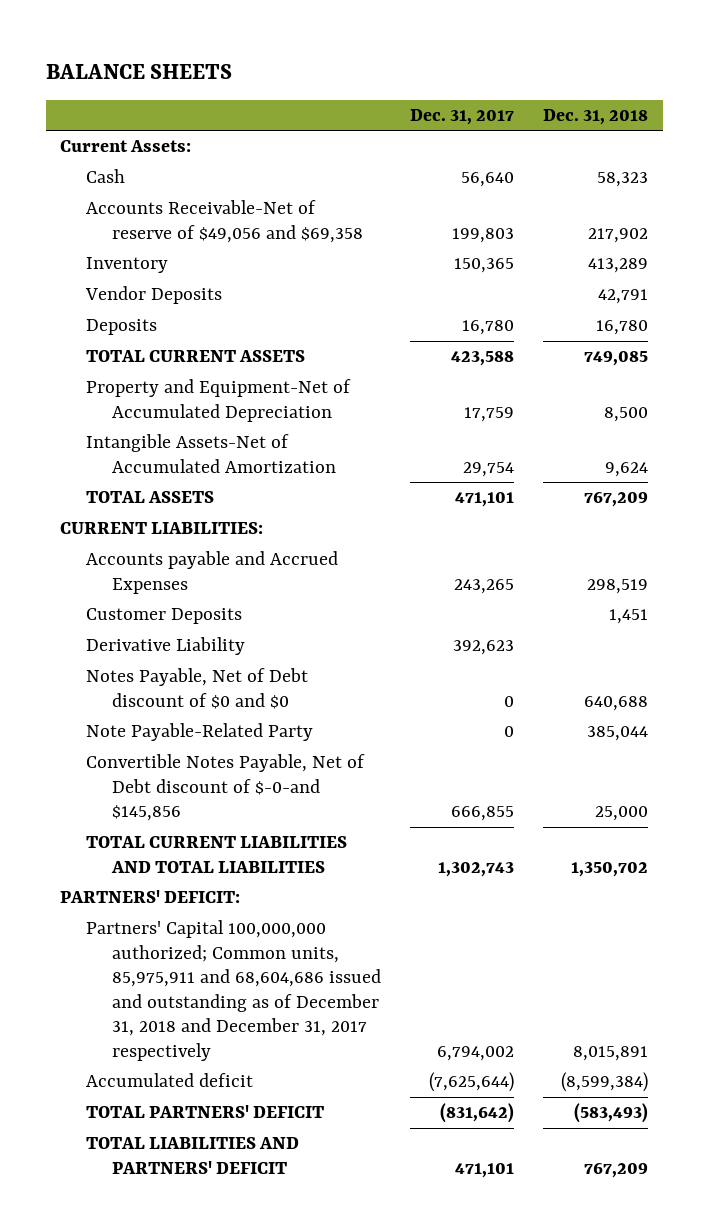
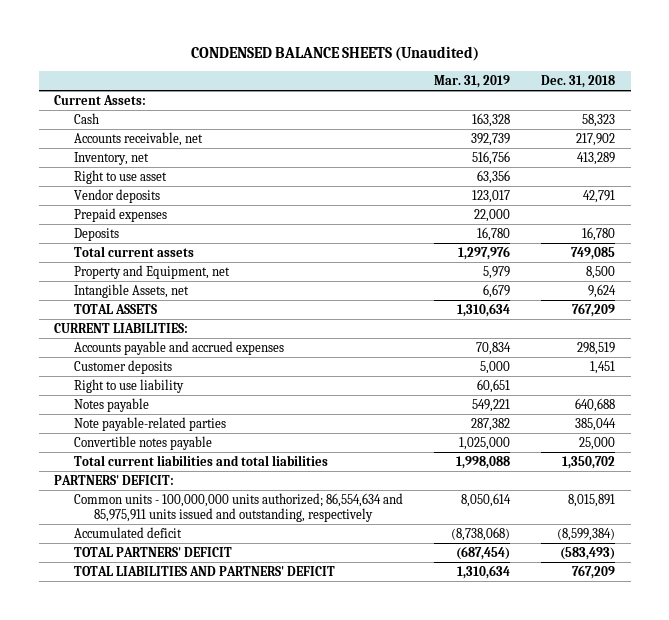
[45,63,232,79] BALANCE SHEETS -> [190,46,479,62] CONDENSED BALANCE SHEETS (Unaudited)
[409,109,514,126] Dec. 31, 2017 -> none
none -> [434,74,511,88] Mar. 31, 2019
[86,200,363,243] Accounts Receivable-Net of reserve of $49,056 and $69,358 -> [74,131,204,146] Accounts receivable, net
[86,257,169,274] Inventory -> [74,151,150,165] Inventory, net
none -> [74,169,168,184] Right to use asset
[85,286,223,305] Vendor Deposits -> [74,188,161,203] Vendor deposits
none -> [74,207,168,222] Prepaid expenses
[86,350,306,363] TOTAL CURRENT ASSETS -> [74,245,195,257] Total current assets
[86,379,352,422] Property and Equipment-Net of Accumulated Depreciation -> [74,264,231,279] Property and Equipment, net
[86,434,336,473] Intangible Assets-Net of Accumulated Amortization -> [74,283,190,298] Intangible Assets, net
[86,637,246,656] Derivative Liability -> none
[86,551,339,594] Accounts payable and Accrued Expenses -> [74,340,285,355] Accounts payable and accrued expenses
[86,608,243,625] Customer Deposits -> [74,359,173,374] Customer deposits
none -> [74,378,185,393] Right to use liability
[86,668,309,709] Notes Payable, Net of Debt discount of $0 and $0 -> [74,397,150,412] Notes payable
[86,723,314,742] Note Payable-Related Party -> [74,416,227,431] Note payable-related parties
[86,754,366,822] Convertible Notes Payable, Net of Debt discount of $-0-and $145,856 -> [74,435,213,450] Convertible notes payable
[86,836,348,873] TOTAL CURRENT LIABILITIES AND TOTAL LIABILITIES -> [74,454,329,466] Total current liabilities and total liabilities
[86,920,381,1061] Partners' Capital 100,000,000 authorized; Common units, 85,975,911 and 68,604,686 issued and outstanding as of December 31, 2018 and December 31, 2017 respectively -> [74,492,404,522] Common units - 100,000,000 units authorized; 86,554,634 and 85,975,911 units issued and outstanding, respectively

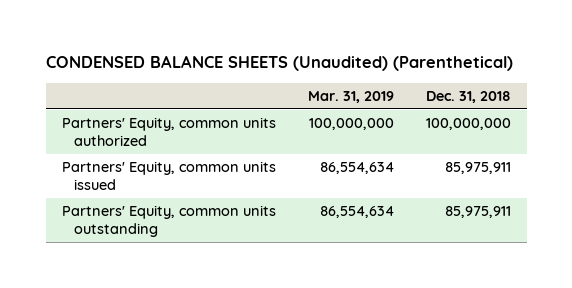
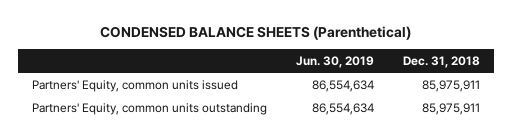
[45,55,513,72] CONDENSED BALANCE SHEETS (Unaudited) (Parenthetical) -> [99,25,411,40] CONDENSED BALANCE SHEETS (Parenthetical)
[307,90,394,103] Mar. 31, 2019 -> none
none -> [295,55,374,68] Jun. 30, 2019
[61,117,276,146] Partners' Equity, common units authorized -> none

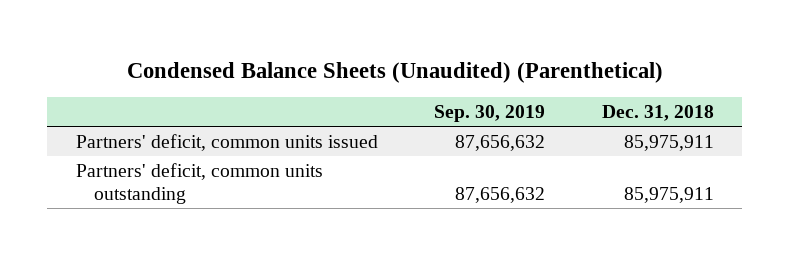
[99,25,411,40] CONDENSED BALANCE SHEETS (Parenthetical) -> [126,61,663,83] Condensed Balance Sheets (Unaudited) (Parenthetical)
[295,55,374,68] Jun. 30, 2019 -> none
none -> [434,105,546,123] Sep. 30, 2019
[32,79,239,92] Partners' Equity, common units issued -> [75,133,378,151] Partners' deficit, common units issued
[32,102,268,115] Partners' Equity, common units outstanding -> [75,162,323,204] Partners' deficit, common units outstanding

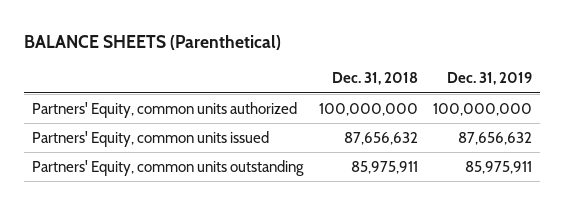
[126,61,663,83] Condensed Balance Sheets (Unaudited) (Parenthetical) -> [24,34,282,50] BALANCE SHEETS (Parenthetical)
[434,105,546,123] Sep. 30, 2019 -> none
none -> [447,72,533,86] Dec. 31, 2019
none -> [32,102,298,119] Partners' Equity, common units authorized
[75,133,378,151] Partners' deficit, common units issued -> [32,131,270,148] Partners' Equity, common units issued
[624,134,715,151] 85,975,911 -> [343,132,418,146] 87,656,632
[75,162,323,204] Partners' deficit, common units outstanding -> [32,160,305,177] Partners' Equity, common units outstanding

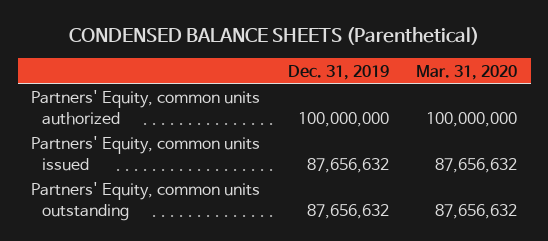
[24,34,282,50] BALANCE SHEETS (Parenthetical) -> [69,27,480,46] CONDENSED BALANCE SHEETS (Parenthetical)
[331,72,418,86] Dec. 31, 2018 -> none
none -> [415,64,517,80] Mar. 31, 2020
[465,161,533,175] 85,975,911 -> [306,204,389,220] 87,656,632

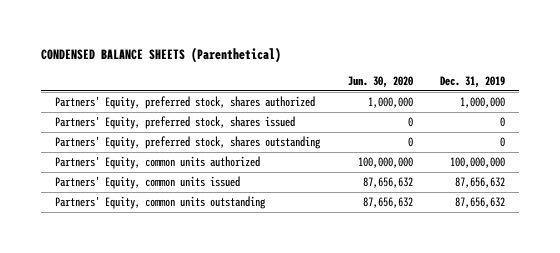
[415,64,517,80] Mar. 31, 2020 -> none
none -> [347,75,413,88] Jun. 30, 2020
none -> [54,95,315,109] Partners' Equity, preferred stock, shares authorized
none -> [54,115,295,129] Partners' Equity, preferred stock, shares issued
none -> [54,135,321,149] Partners' Equity, preferred stock, shares outstanding

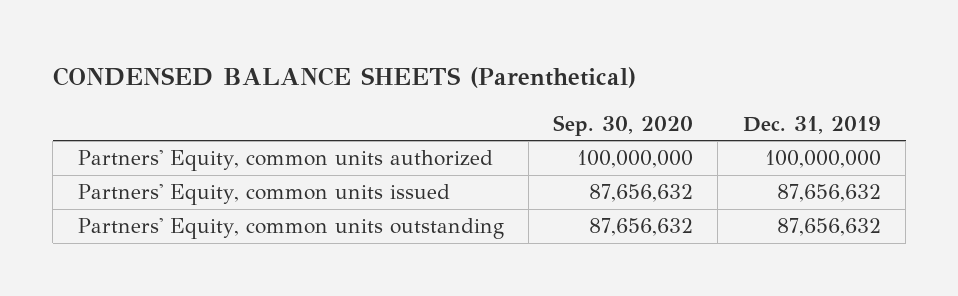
[347,75,413,88] Jun. 30, 2020 -> none
none -> [553,114,694,136] Sep. 30, 2020
[54,95,315,109] Partners' Equity, preferred stock, shares authorized -> none
[54,115,295,129] Partners' Equity, preferred stock, shares issued -> none
[54,135,321,149] Partners' Equity, preferred stock, shares outstanding -> none

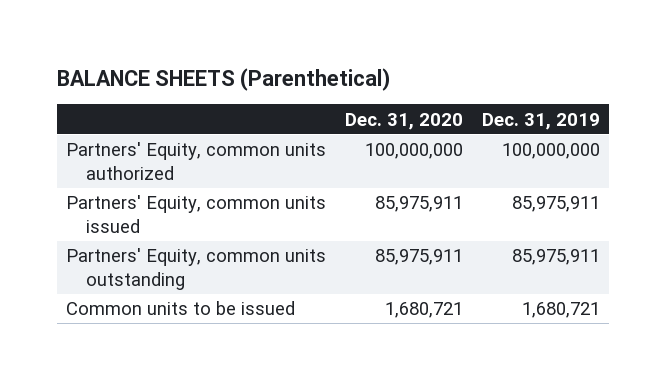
[52,67,636,89] CONDENSED BALANCE SHEETS (Parenthetical) -> [57,67,391,91] BALANCE SHEETS (Parenthetical)
[553,114,694,136] Sep. 30, 2020 -> none
none -> [345,112,464,130] Dec. 31, 2020
[776,184,881,203] 87,656,632 -> [512,196,601,213] 85,975,911
[776,218,881,237] 87,656,632 -> [512,249,601,266] 85,975,911
none -> [66,301,296,316] Common units to be issued

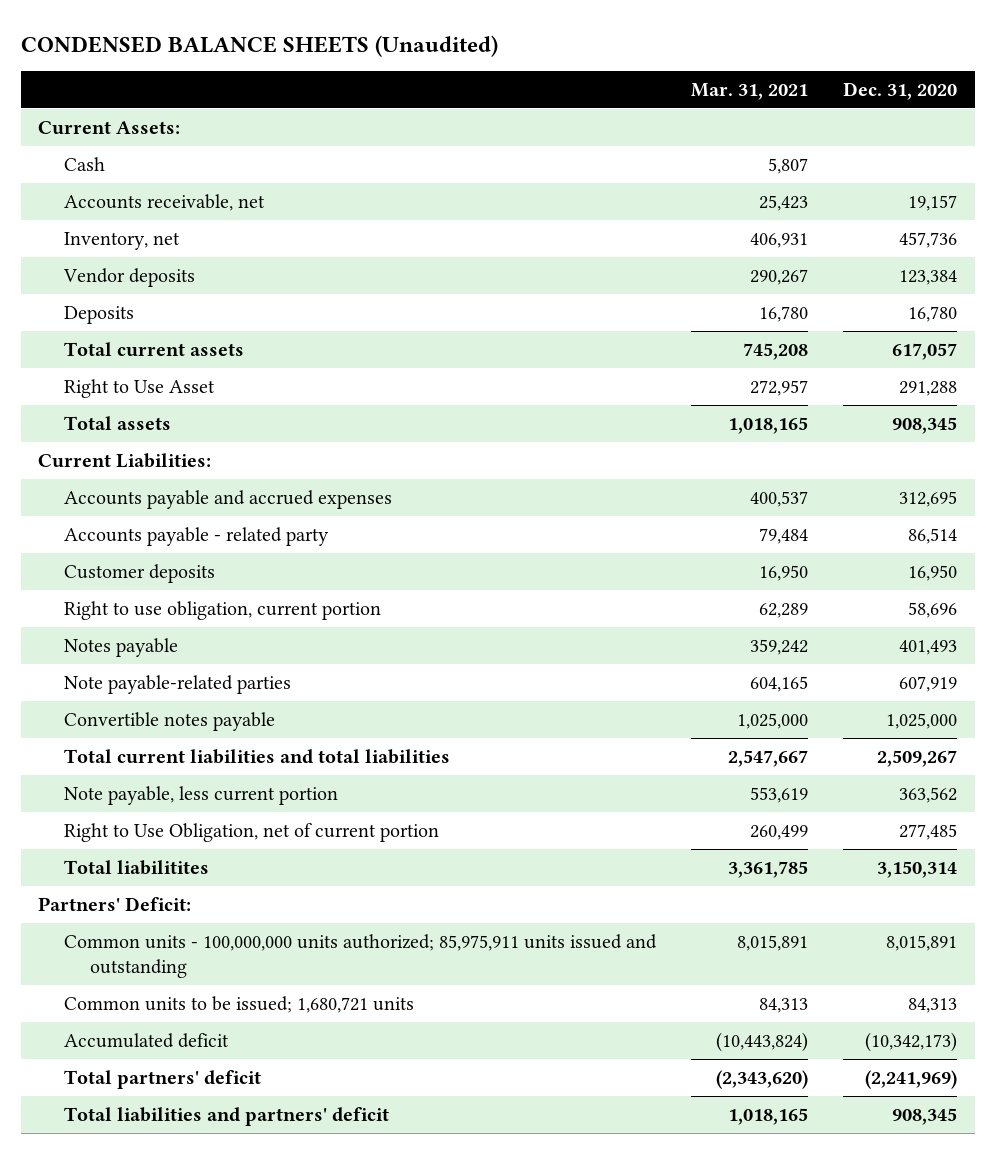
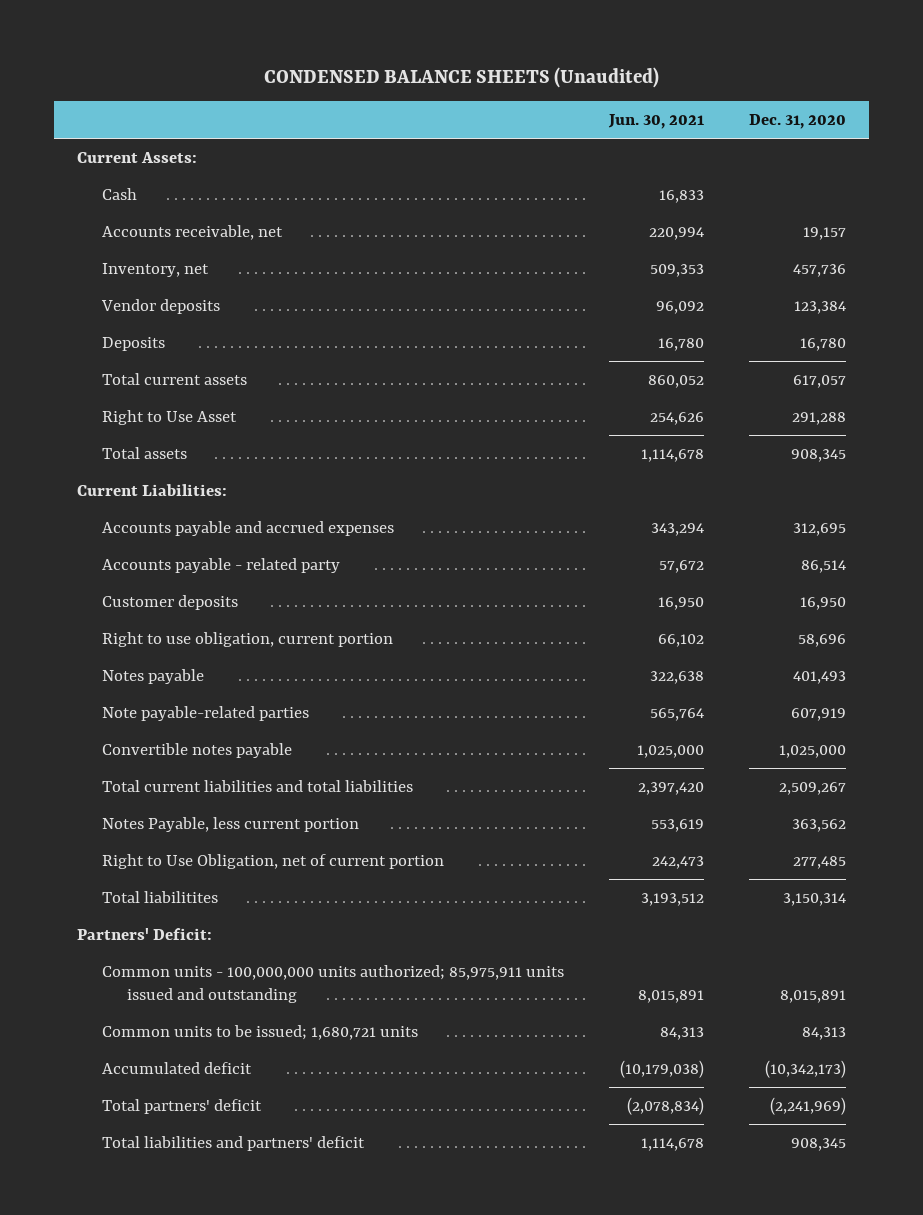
[691,82,809,100] Mar. 31, 2021 -> none
none -> [608,114,705,130] Jun. 30, 2021
[63,785,338,805] Note payable, less current portion -> [101,816,359,832] Notes Payable, less current portion

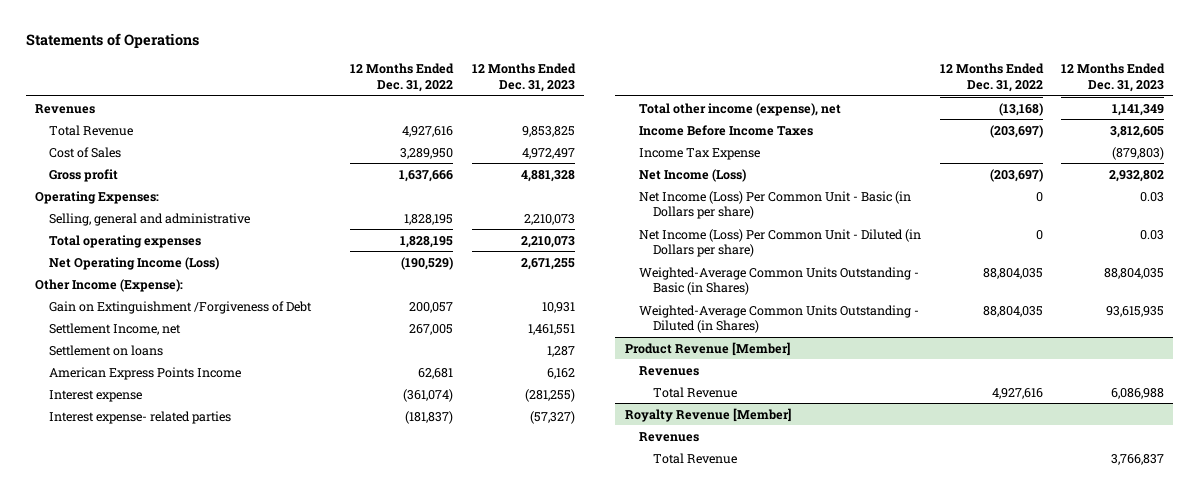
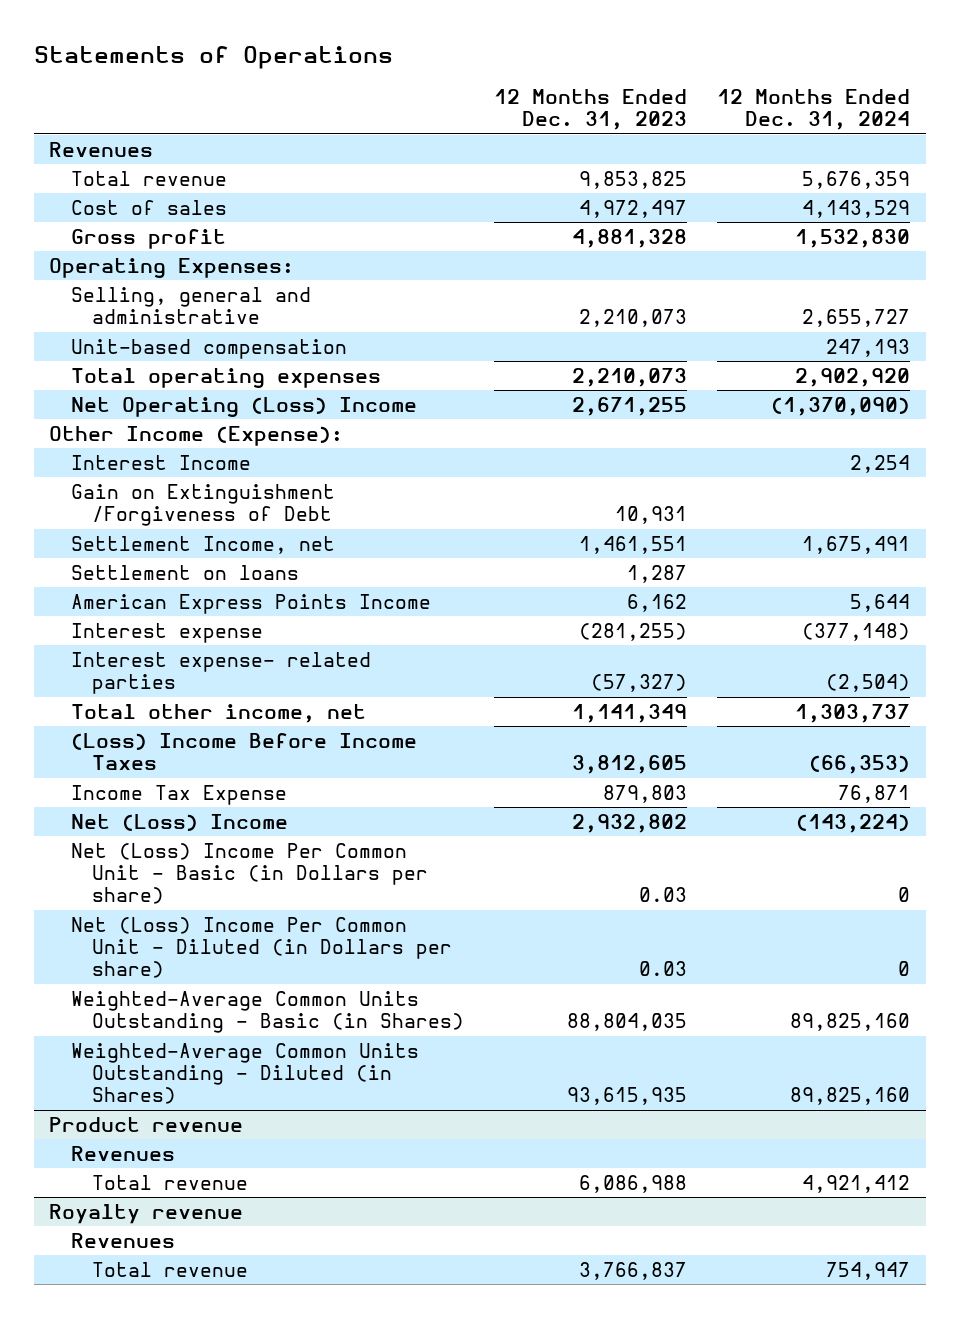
[349,63,454,93] 12 Months Ended Dec. 31, 2022 -> none
none -> [717,89,911,131] 12 Months Ended Dec. 31, 2024
[49,124,134,136] Total Revenue -> [70,170,227,186] Total revenue
[49,146,122,158] Cost of Sales -> [70,199,227,215] Cost of sales
none -> [70,338,347,359] Unit-based compensation
[49,256,220,270] Net Operating Income (Loss) -> [70,396,417,417] Net Operating (Loss) Income
none -> [70,454,251,470] Interest Income
[638,102,841,116] Total other income (expense), net -> [70,703,366,723] Total other income, net
[638,124,813,136] Income Before Income Taxes -> [70,732,417,771] (Loss) Income Before Income Taxes
[1112,146,1165,160] (879,803) -> [603,784,688,803] 879,803
[638,168,746,182] Net Income (Loss) -> [70,813,288,831] Net (Loss) Income
[638,190,911,220] Net Income (Loss) Per Common Unit - Basic (in Dollars per share) -> [70,842,429,905] Net (Loss) Income Per Common Unit - Basic (in Dollars per share)
[638,228,921,258] Net Income (Loss) Per Common Unit - Diluted (in Dollars per share) -> [70,916,453,979] Net (Loss) Income Per Common Unit - Diluted (in Dollars per share)
[624,341,790,356] Product Revenue [Member] -> [48,1116,243,1132] Product revenue
[653,386,738,398] Total Revenue -> [92,1174,249,1190] Total revenue
[624,407,791,422] Royalty Revenue [Member] -> [48,1203,243,1224] Royalty revenue
[653,452,738,464] Total Revenue -> [92,1261,249,1277] Total revenue

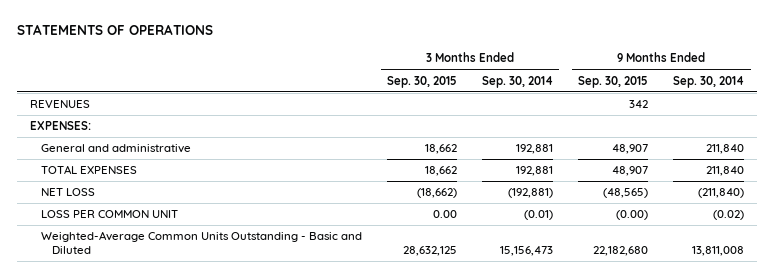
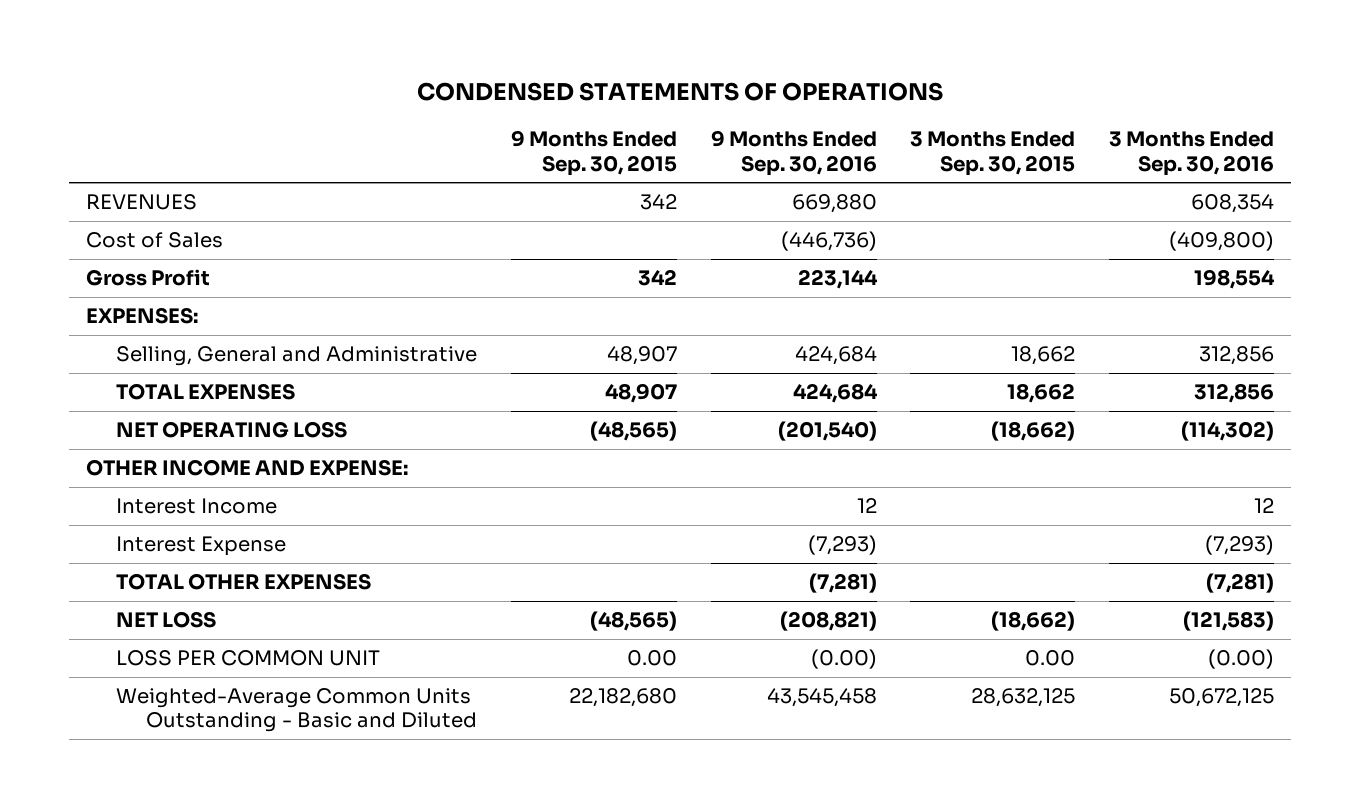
[17,24,214,36] STATEMENTS OF OPERATIONS -> [417,82,944,102] CONDENSED STATEMENTS OF OPERATIONS
[482,75,554,88] Sep. 30, 2014 -> none
[673,75,745,88] Sep. 30, 2014 -> none
none -> [710,130,877,176] 9 Months Ended Sep. 30, 2016
none -> [1109,131,1275,176] 3 Months Ended Sep. 30, 2016
none -> [86,232,224,249] Cost of Sales
none -> [86,269,211,287] Gross Profit
[40,144,191,154] General and administrative -> [116,346,478,367] Selling, General and Administrative
none -> [116,421,348,439] NET OPERATING LOSS
none -> [86,459,409,477] OTHER INCOME AND EXPENSE:
none -> [116,498,278,515] Interest Income
none -> [116,536,287,557] Interest Expense
none -> [116,573,372,591] TOTAL OTHER EXPENSES
[616,210,649,221] (0.00) -> [627,650,678,667] 0.00

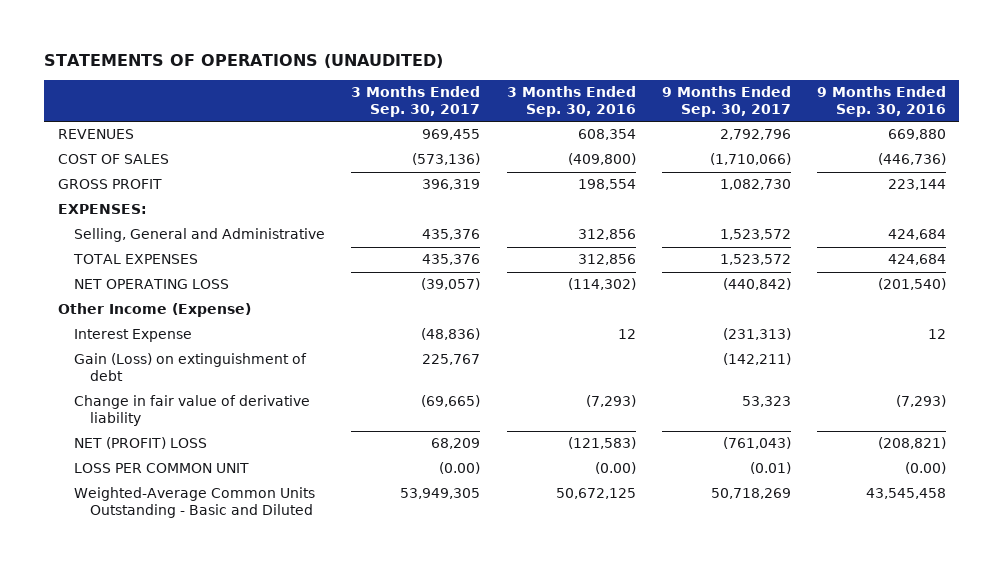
[417,82,944,102] CONDENSED STATEMENTS OF OPERATIONS -> [44,53,444,68] STATEMENTS OF OPERATIONS (UNAUDITED)
[511,130,678,176] 9 Months Ended Sep. 30, 2015 -> none
[910,131,1076,176] 3 Months Ended Sep. 30, 2015 -> none
none -> [351,86,481,118] 3 Months Ended Sep. 30, 2017
none -> [661,86,791,118] 9 Months Ended Sep. 30, 2017
[86,232,224,249] Cost of Sales -> [57,154,169,165] COST OF SALES
[86,269,211,287] Gross Profit -> [57,179,162,190] GROSS PROFIT
[116,573,372,591] TOTAL OTHER EXPENSES -> none
[86,459,409,477] OTHER INCOME AND EXPENSE: -> [57,303,251,318] Other Income (Expense)
[116,498,278,515] Interest Income -> [73,329,192,343] Interest Expense
none -> [73,353,307,382] Gain (Loss) on extinguishment of debt
[116,536,287,557] Interest Expense -> [73,395,310,427] Change in fair value of derivative liability
[116,611,217,629] NET LOSS -> [73,437,207,450] NET (PROFIT) LOSS

